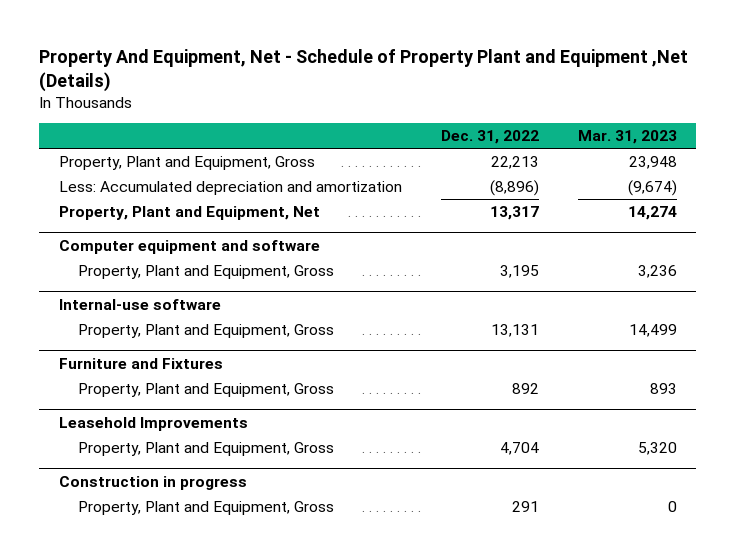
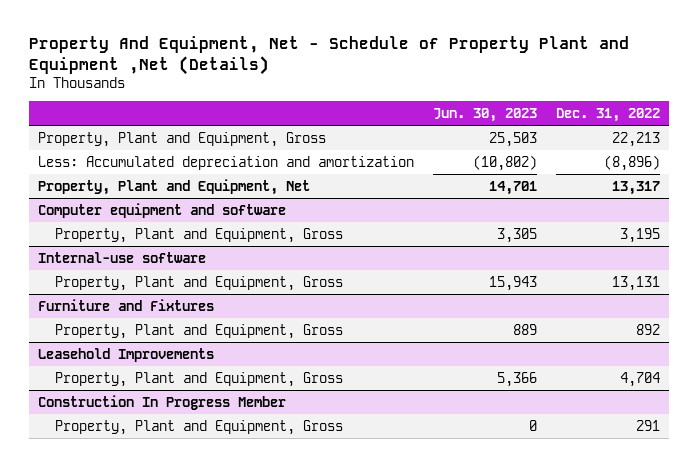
[577,130,677,145] Mar. 31, 2023 -> none
none -> [432,107,537,122] Jun. 30, 2023
[58,475,247,490] Construction in progress -> [38,394,287,410] Construction In Progress Member

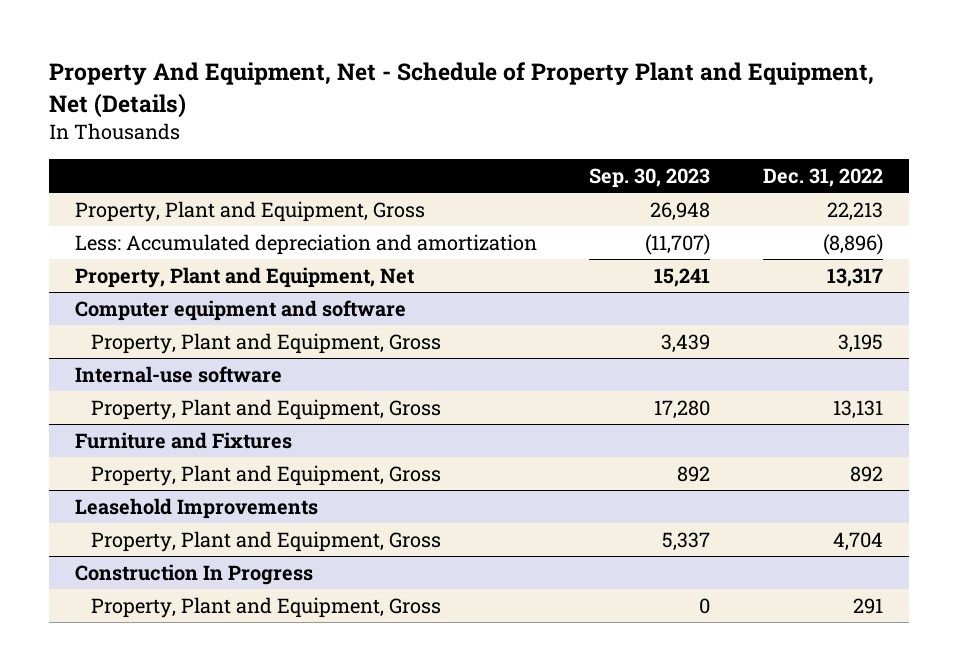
[28,36,629,76] Property And Equipment, Net - Schedule of Property Plant and Equipment ,Net (Details) -> [49,62,875,118] Property And Equipment, Net - Schedule of Property Plant and Equipment, Net (Details)
[432,107,537,122] Jun. 30, 2023 -> none
none -> [589,167,711,188] Sep. 30, 2023
[38,394,287,410] Construction In Progress Member -> [75,563,314,585] Construction In Progress

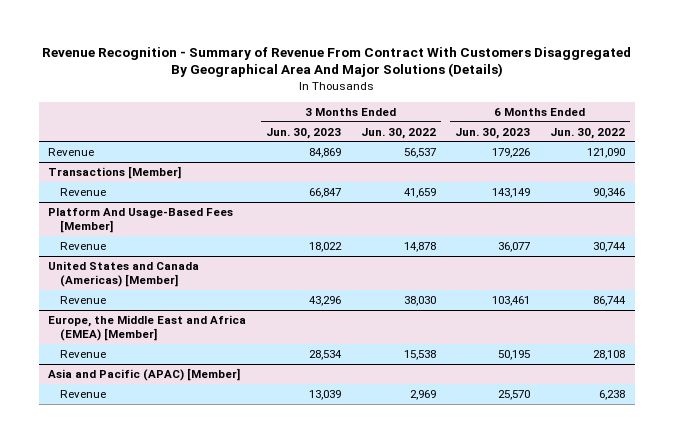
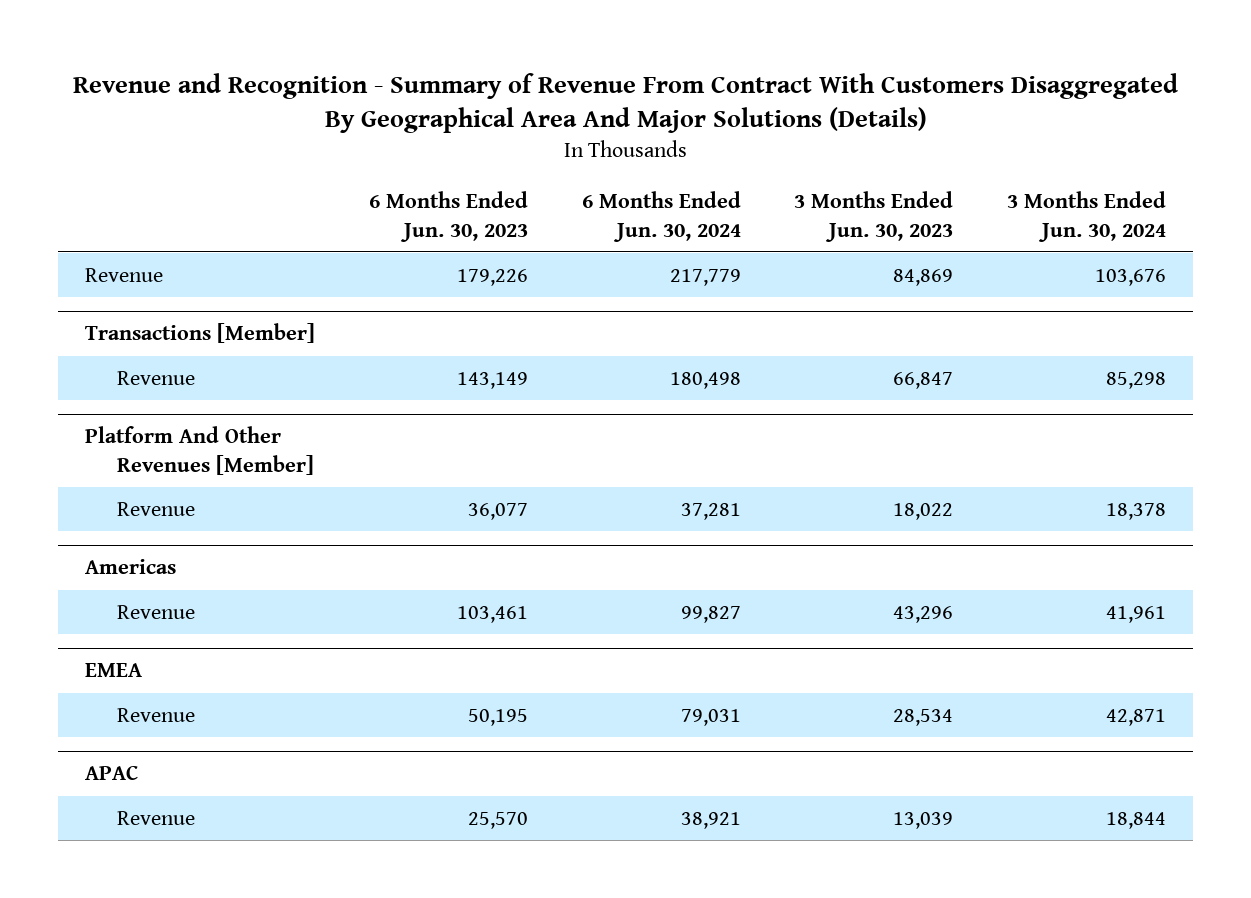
[41,46,631,78] Revenue Recognition - Summary of Revenue From Contract With Customers Disaggregated By Geographical Area And Major Solutions (Details) -> [72,72,1178,133] Revenue and Recognition - Summary of Revenue From Contract With Customers Disaggregated By Geographical Area And Major Solutions (Details)
[360,127,436,139] Jun. 30, 2022 -> none
[550,127,626,139] Jun. 30, 2022 -> none
none -> [581,190,741,242] 6 Months Ended Jun. 30, 2024
none -> [1007,190,1167,242] 3 Months Ended Jun. 30, 2024
[48,208,234,233] Platform And Usage-Based Fees [Member] -> none
none -> [85,426,315,476] Platform And Other Revenues [Member]
[48,261,200,287] United States and Canada (Americas) [Member] -> [85,559,177,575] Americas
[48,315,247,341] Europe, the Middle East and Africa (EMEA) [Member] -> [85,663,143,678] EMEA
[48,368,241,382] Asia and Pacific (APAC) [Member] -> [85,765,139,781] APAC

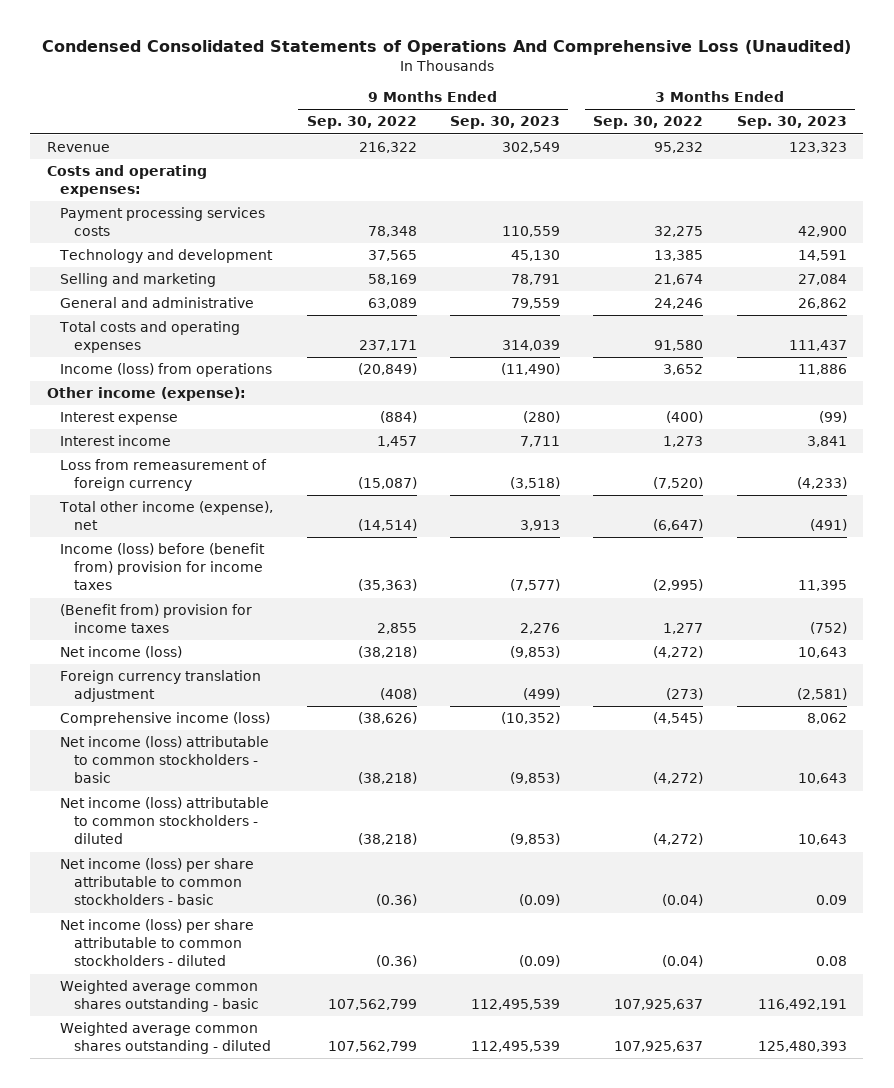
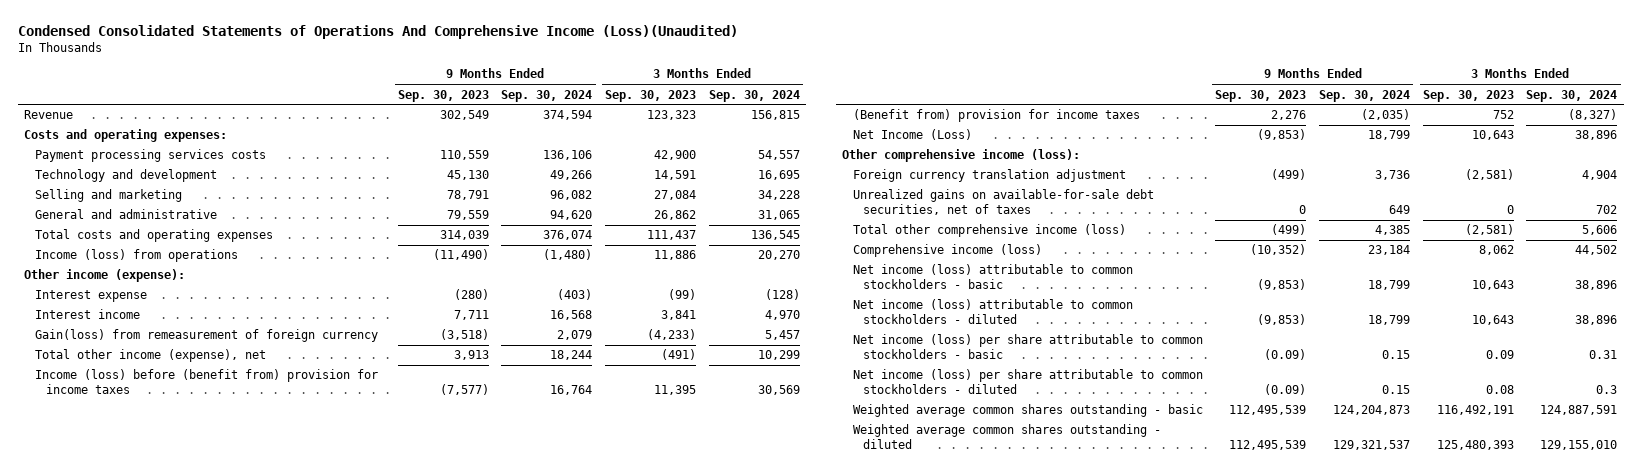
[41,39,851,55] Condensed Consolidated Statements of Operations And Comprehensive Loss (Unaudited) -> [17,25,738,40] Condensed Consolidated Statements of Operations And Comprehensive Income (Loss)(Unaudited)
[306,116,417,130] Sep. 30, 2022 -> none
[593,116,704,130] Sep. 30, 2022 -> none
none -> [501,89,593,102] Sep. 30, 2024
none -> [708,89,800,102] Sep. 30, 2024
[60,459,268,492] Loss from remeasurement of foreign currency -> [35,329,379,343] Gain(loss) from remeasurement of foreign currency
[809,622,847,635] (752) -> [1492,110,1514,120] 752
[60,646,183,659] Net income (loss) -> [852,129,972,141] Net Income (Loss)
none -> [841,149,1080,163] Other comprehensive income (loss):
none -> [852,189,1154,215] Unrealized gains on available-for-sale debt securities, net of taxes
none -> [852,224,1126,238] Total other comprehensive income (loss)

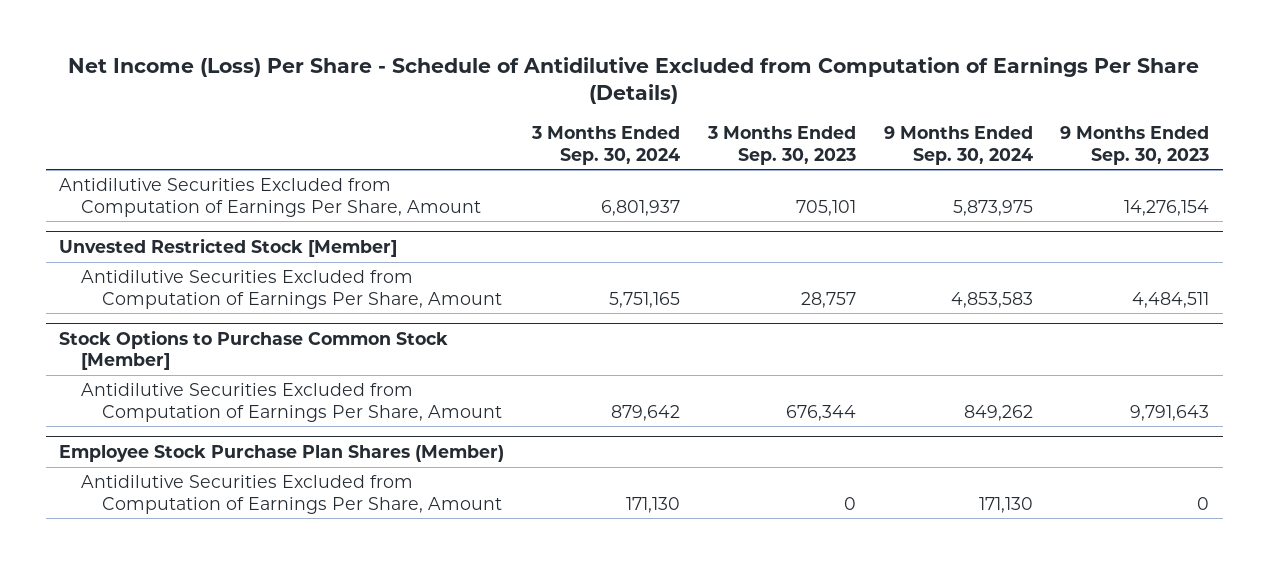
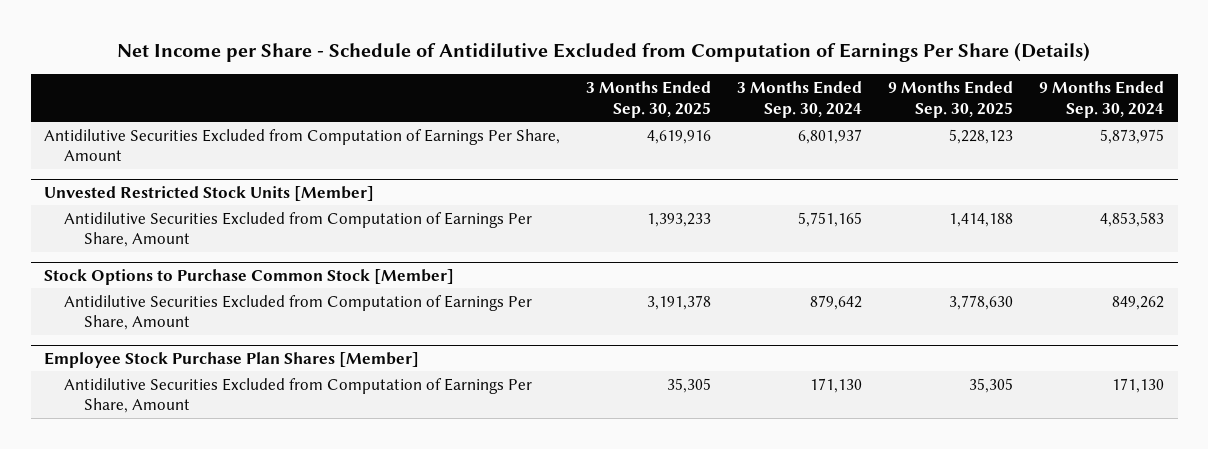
[68,56,1200,105] Net Income (Loss) Per Share - Schedule of Antidilutive Excluded from Computation of Earnings Per Share (Details) -> [117,42,1091,63] Net Income per Share - Schedule of Antidilutive Excluded from Computation of Earnings Per Share (Details)
[706,126,856,165] 3 Months Ended Sep. 30, 2023 -> none
[1060,126,1210,165] 9 Months Ended Sep. 30, 2023 -> none
none -> [585,81,711,118] 3 Months Ended Sep. 30, 2025
none -> [888,81,1014,118] 9 Months Ended Sep. 30, 2025
[59,237,398,257] Unvested Restricted Stock [Member] -> [43,185,374,201] Unvested Restricted Stock Units [Member]
[59,444,505,462] Employee Stock Purchase Plan Shares (Member) -> [43,351,419,368] Employee Stock Purchase Plan Shares [Member]

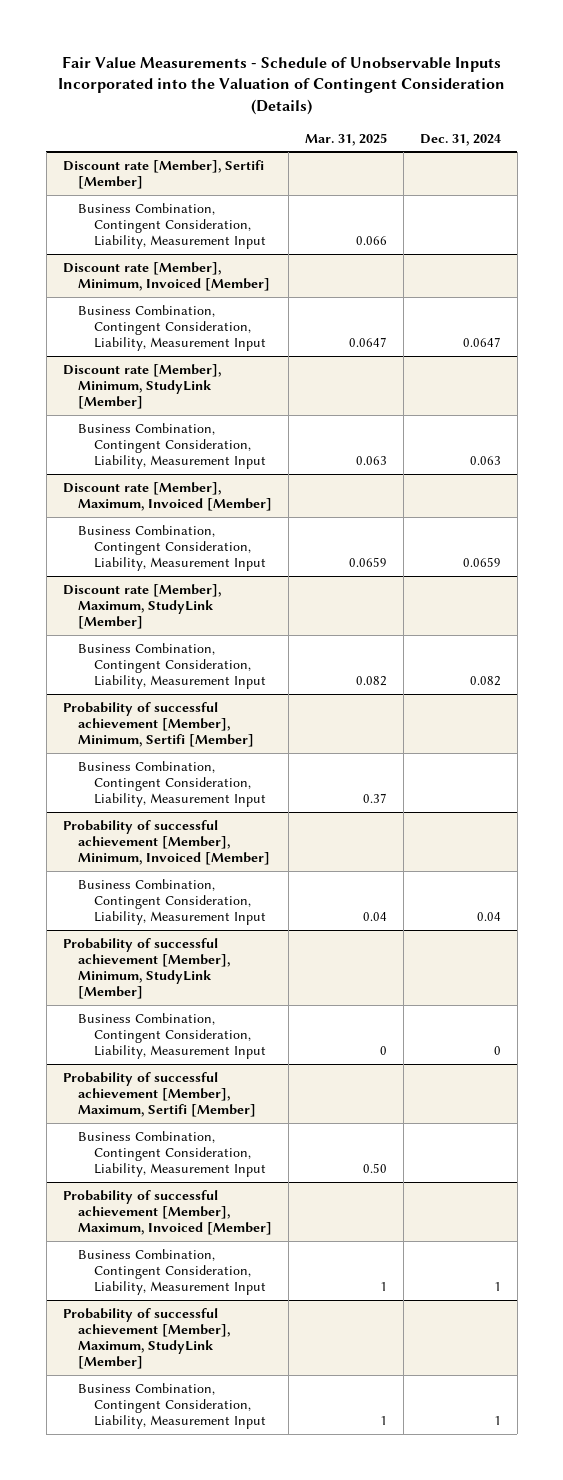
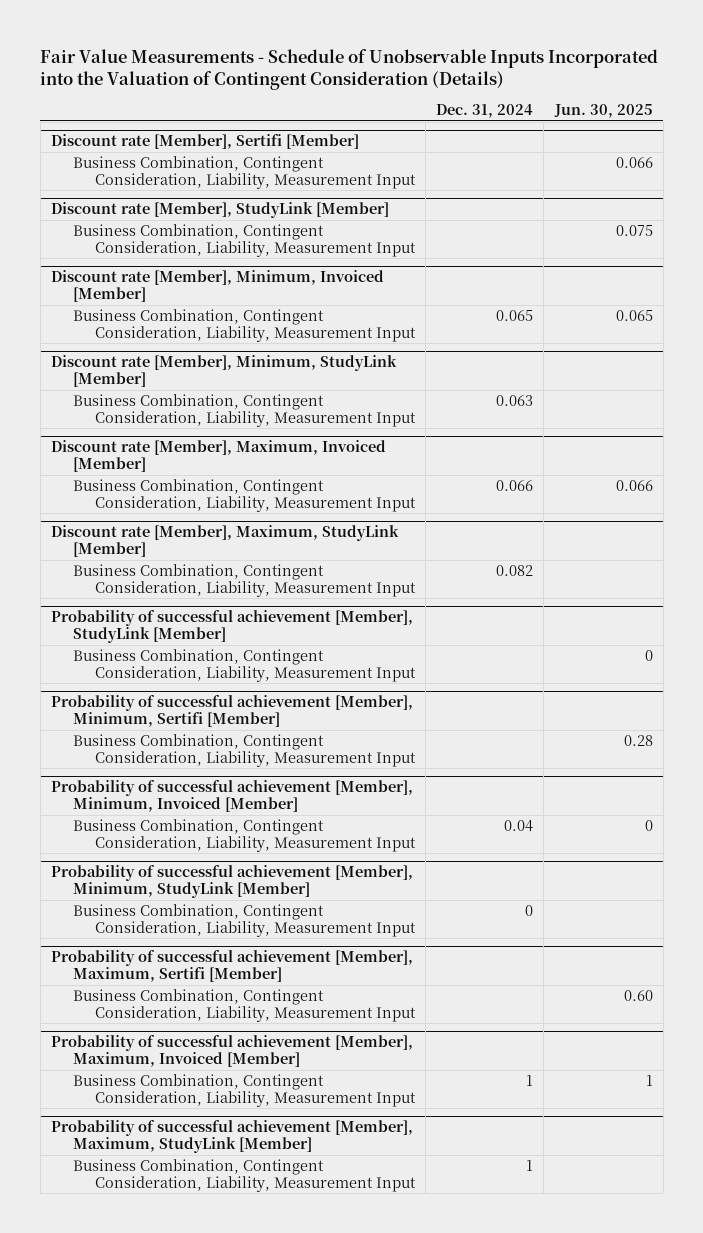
[305,132,388,146] Mar. 31, 2025 -> none
none -> [553,104,653,119] Jun. 30, 2025
none -> [50,202,389,219] Discount rate [Member], StudyLink [Member]
none -> [73,223,417,257] Business Combination, Contingent Consideration, Liability, Measurement Input
[462,337,501,348] 0.0647 -> [496,309,534,321] 0.065
[462,557,501,568] 0.0659 -> [496,479,534,491] 0.066
none -> [50,610,413,644] Probability of successful achievement [Member], StudyLink [Member]
none -> [73,648,417,682] Business Combination, Contingent Consideration, Liability, Measurement Input

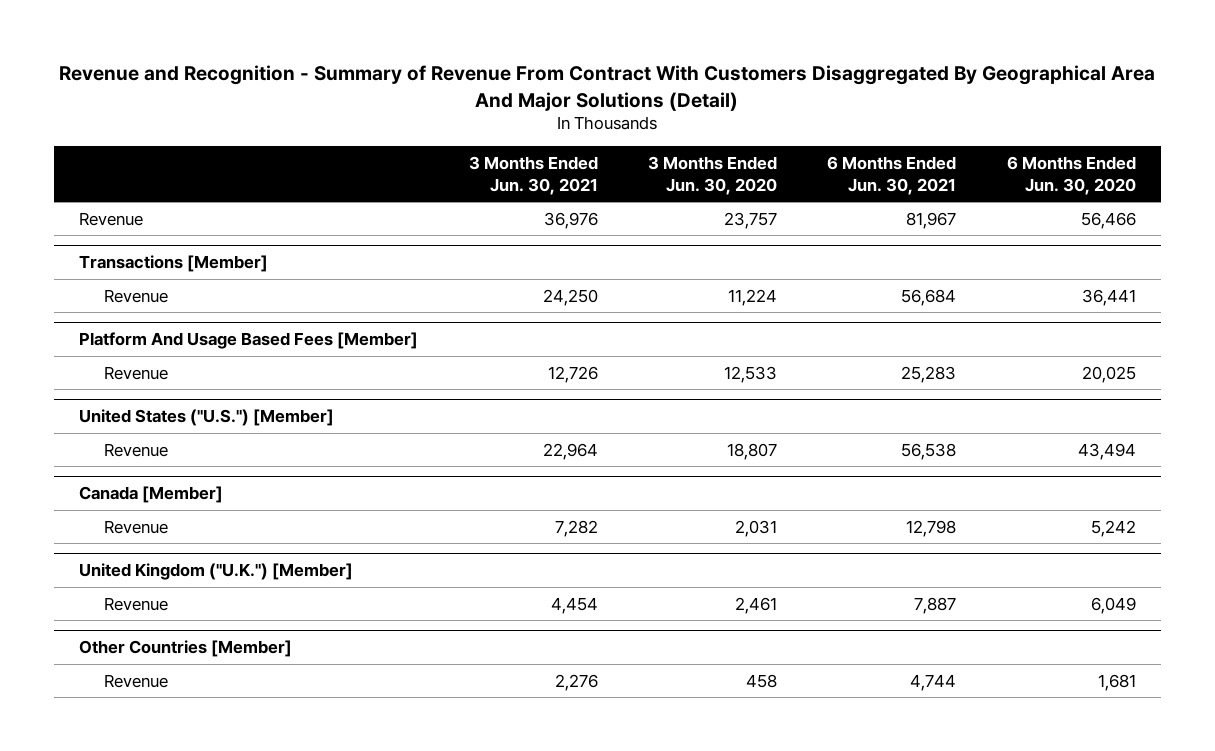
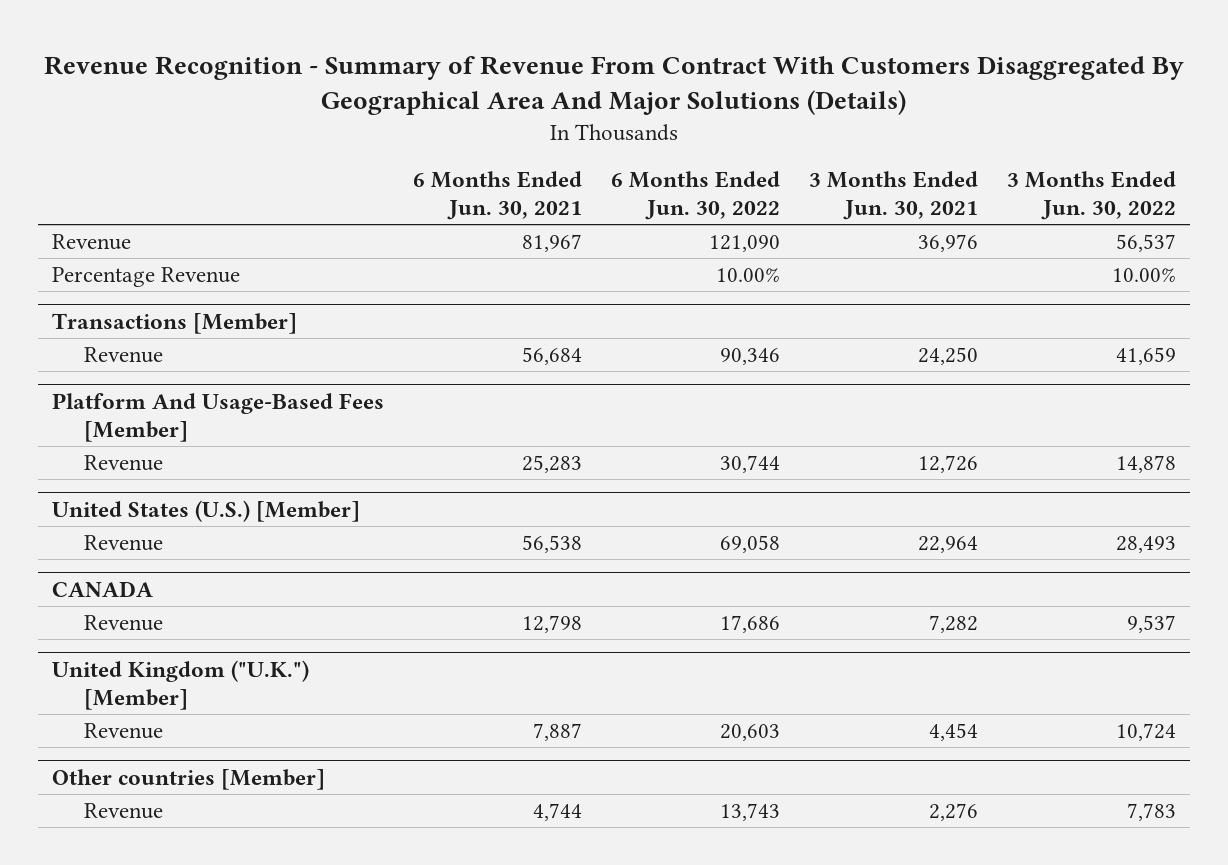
[59,65,1156,111] Revenue and Recognition - Summary of Revenue From Contract With Customers Disaggregated By Geographical Area And Major Solutions (Detail) -> [44,55,1185,116] Revenue Recognition - Summary of Revenue From Contract With Customers Disaggregated By Geographical Area And Major Solutions (Details)
[647,155,777,195] 3 Months Ended Jun. 30, 2020 -> none
[1006,155,1136,195] 6 Months Ended Jun. 30, 2020 -> none
none -> [611,171,781,220] 6 Months Ended Jun. 30, 2022
none -> [1006,171,1176,220] 3 Months Ended Jun. 30, 2022
none -> [52,267,241,288] Percentage Revenue
[79,332,419,350] Platform And Usage Based Fees [Member] -> [52,392,385,442] Platform And Usage-Based Fees [Member]
[79,409,335,427] United States ("U.S.") [Member] -> [52,499,361,522] United States (U.S.) [Member]
[79,486,224,504] Canada [Member] -> [52,580,154,597] CANADA
[79,640,293,658] Other Countries [Member] -> [52,768,326,790] Other countries [Member]

